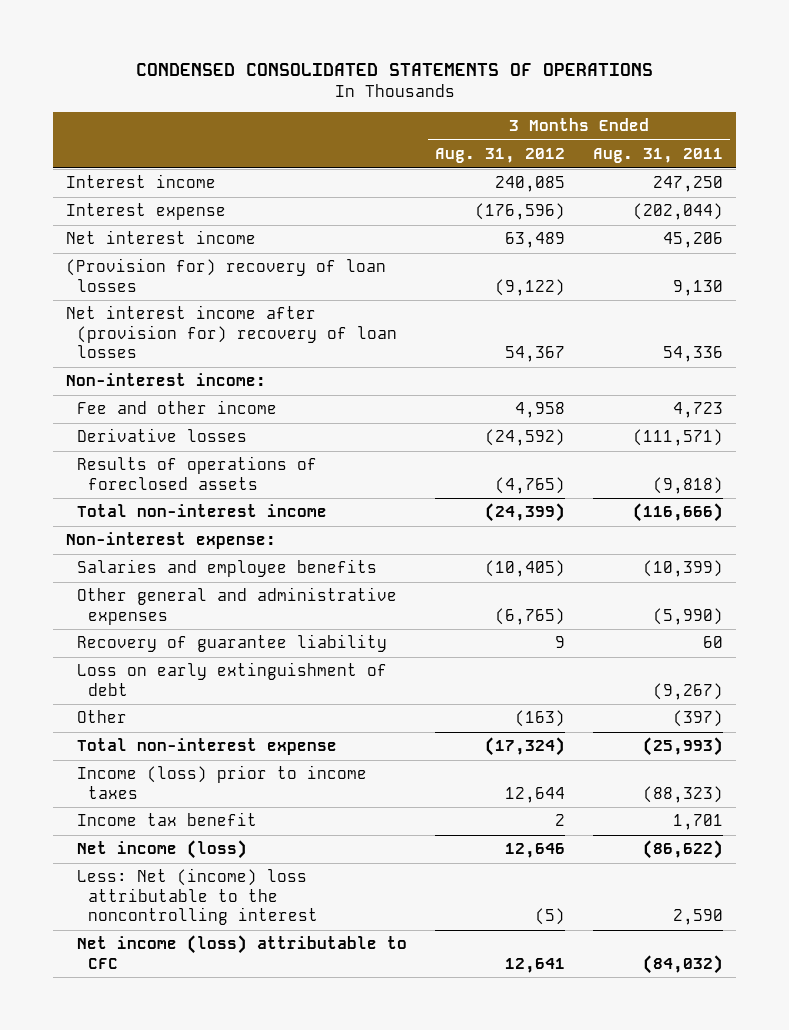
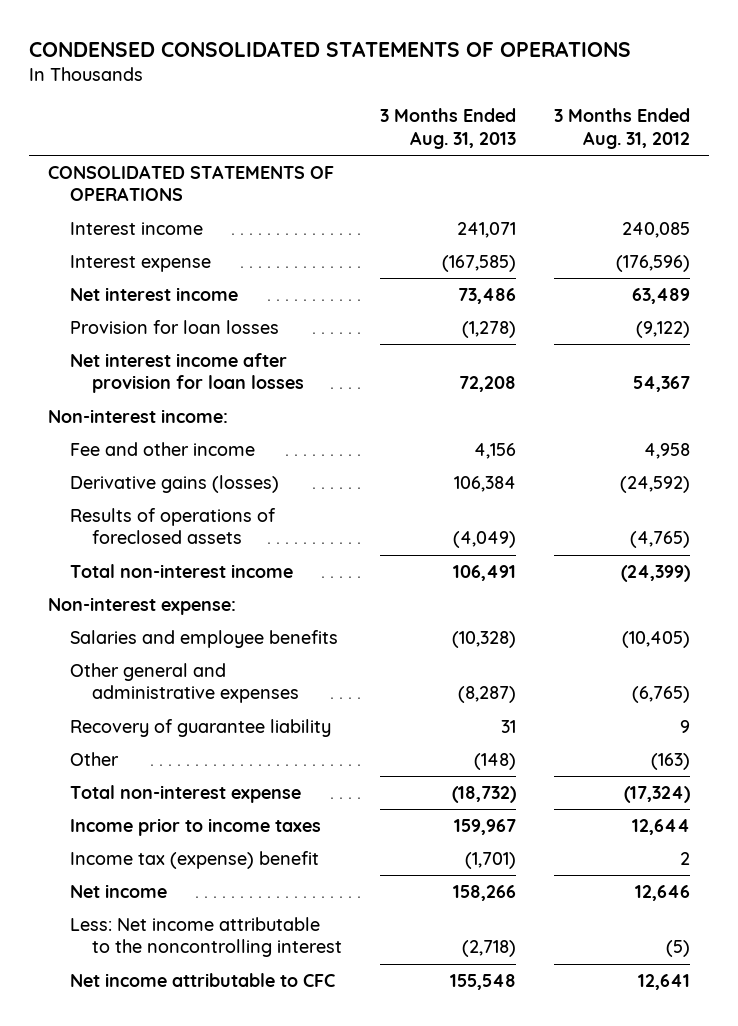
[592,148,723,164] Aug. 31, 2011 -> none
none -> [379,108,516,149] 3 Months Ended Aug. 31, 2013
none -> [47,165,334,202] CONSOLIDATED STATEMENTS OF OPERATIONS
[66,258,387,292] (Provision for) recovery of loan losses -> [69,320,279,335] Provision for loan losses
[66,305,398,359] Net interest income after (provision for) recovery of loan losses -> [69,353,304,394] Net interest income after provision for loan losses
[77,428,248,443] Derivative losses -> [69,475,279,494] Derivative gains (losses)
[77,662,388,696] Loss on early extinguishment of debt -> none
[77,765,368,799] Income (loss) prior to income taxes -> [69,818,321,837] Income prior to income taxes
[77,812,258,827] Income tax benefit -> [69,851,319,870] Income tax (expense) benefit
[77,840,248,860] Net income (loss) -> [69,884,167,899] Net income
[77,868,319,926] Less: Net (income) loss attributable to the noncontrolling interest -> [69,917,342,958] Less: Net income attributable to the noncontrolling interest
[77,935,408,969] Net income (loss) attributable to CFC -> [69,973,335,988] Net income attributable to CFC

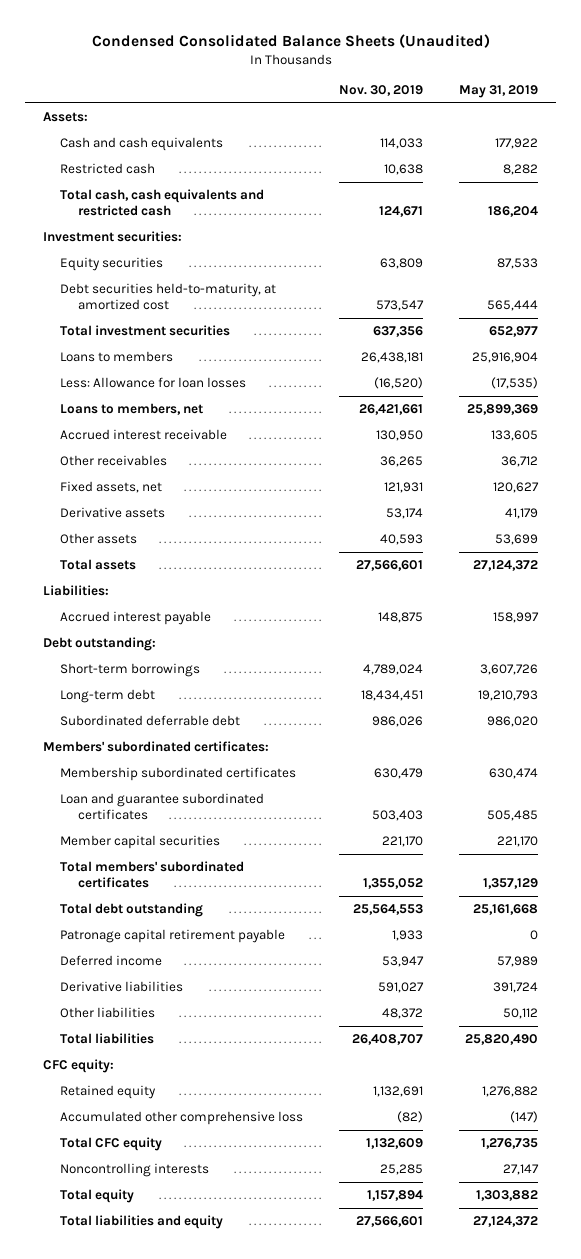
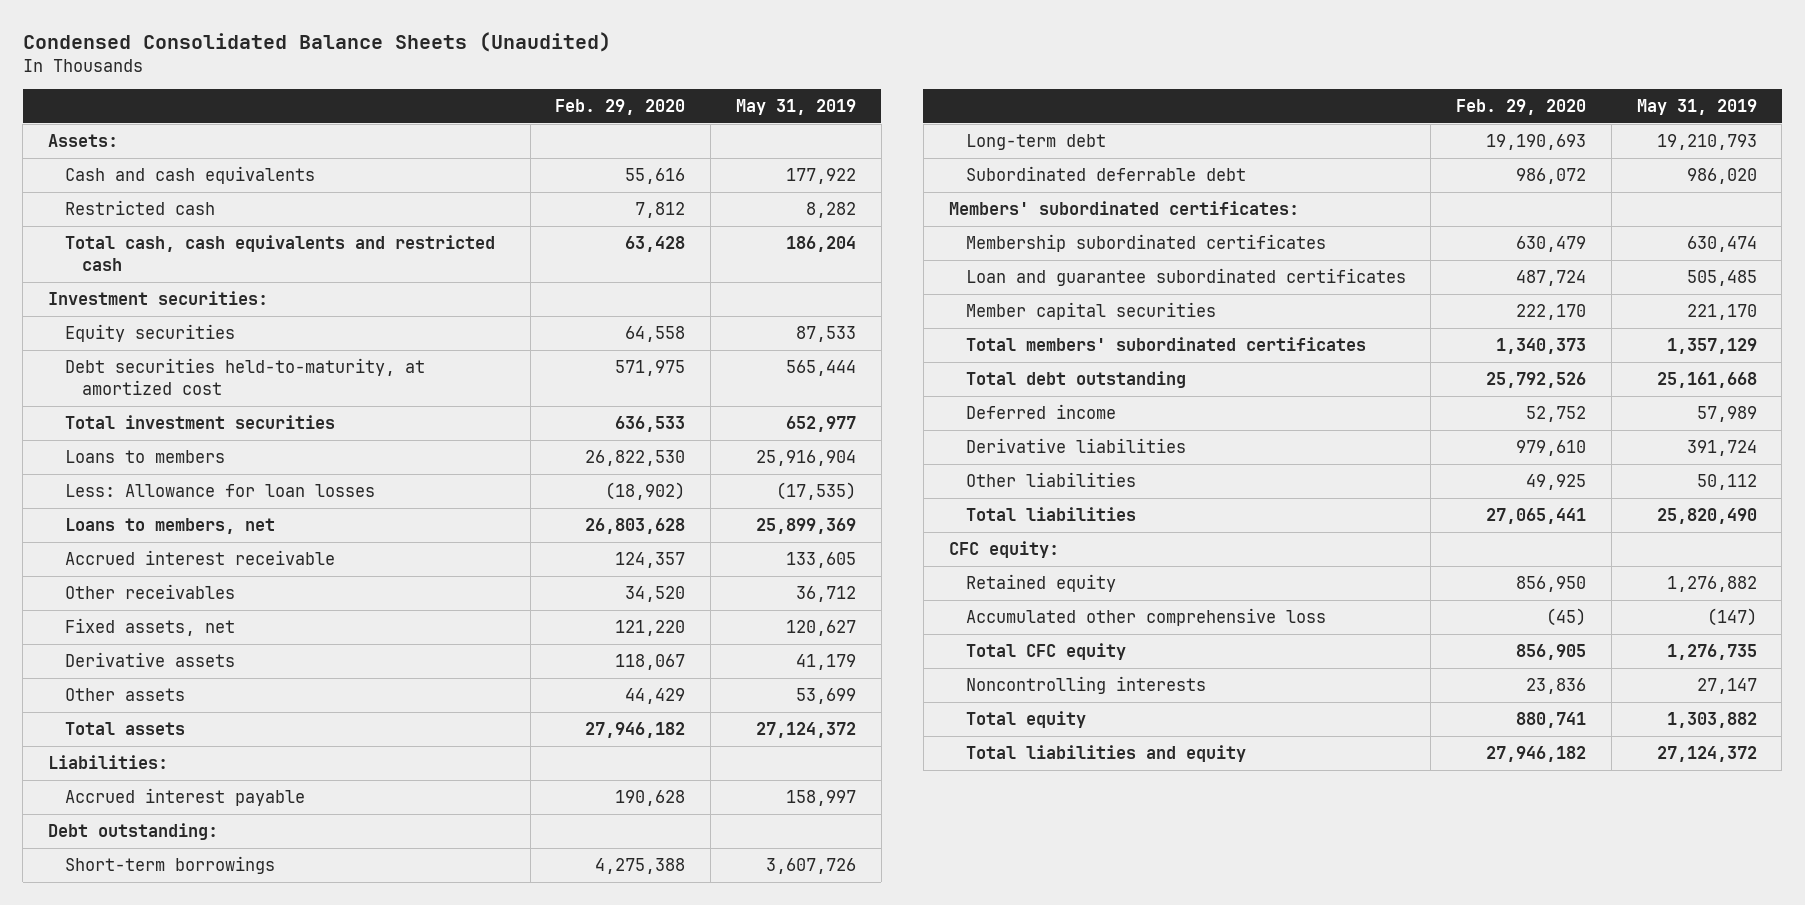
[339,84,424,96] Nov. 30, 2019 -> none
none -> [555,98,686,115] Feb. 29, 2020
[60,928,286,943] Patronage capital retirement payable -> none

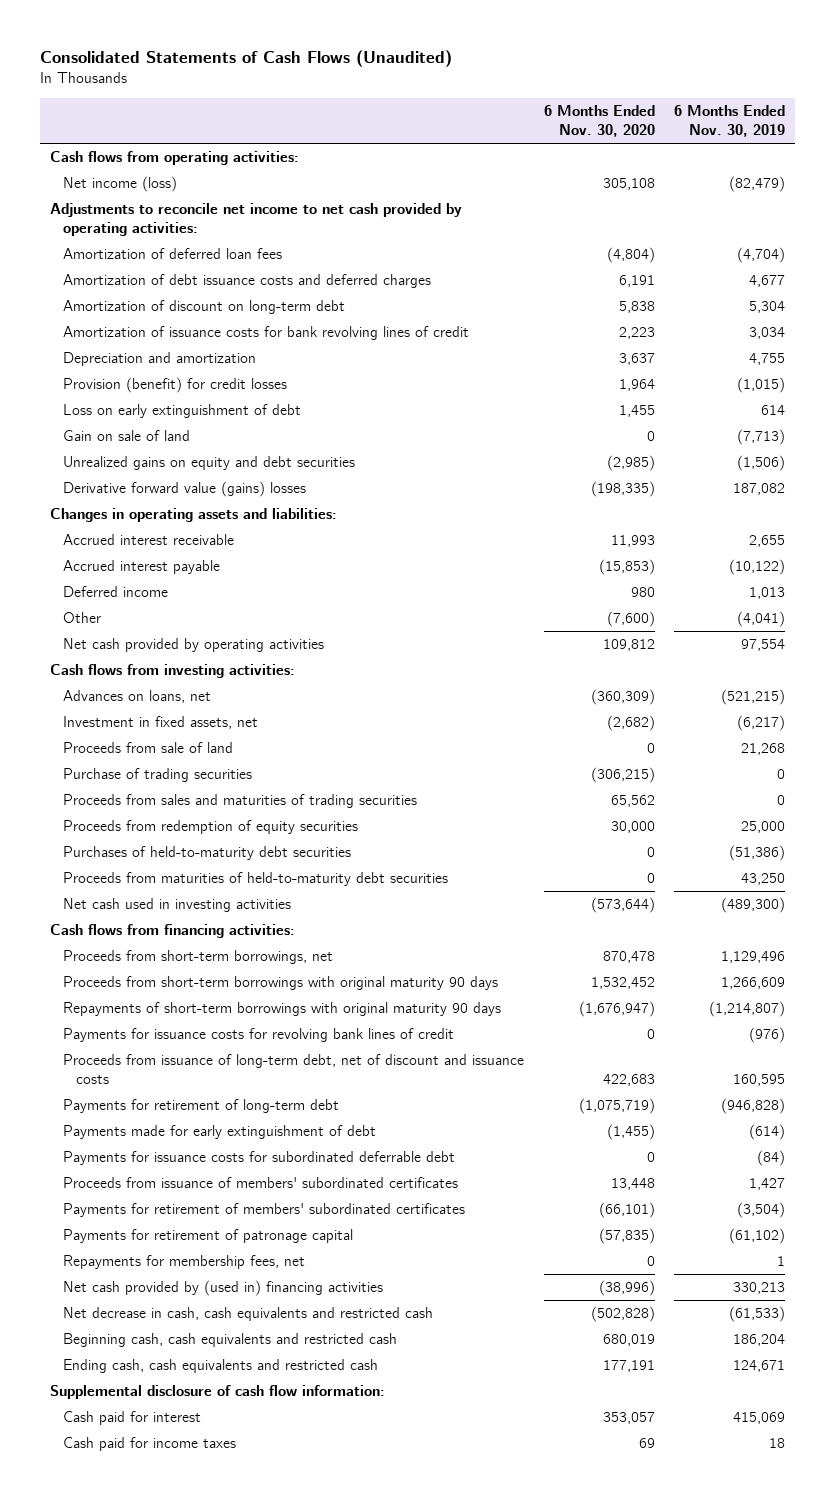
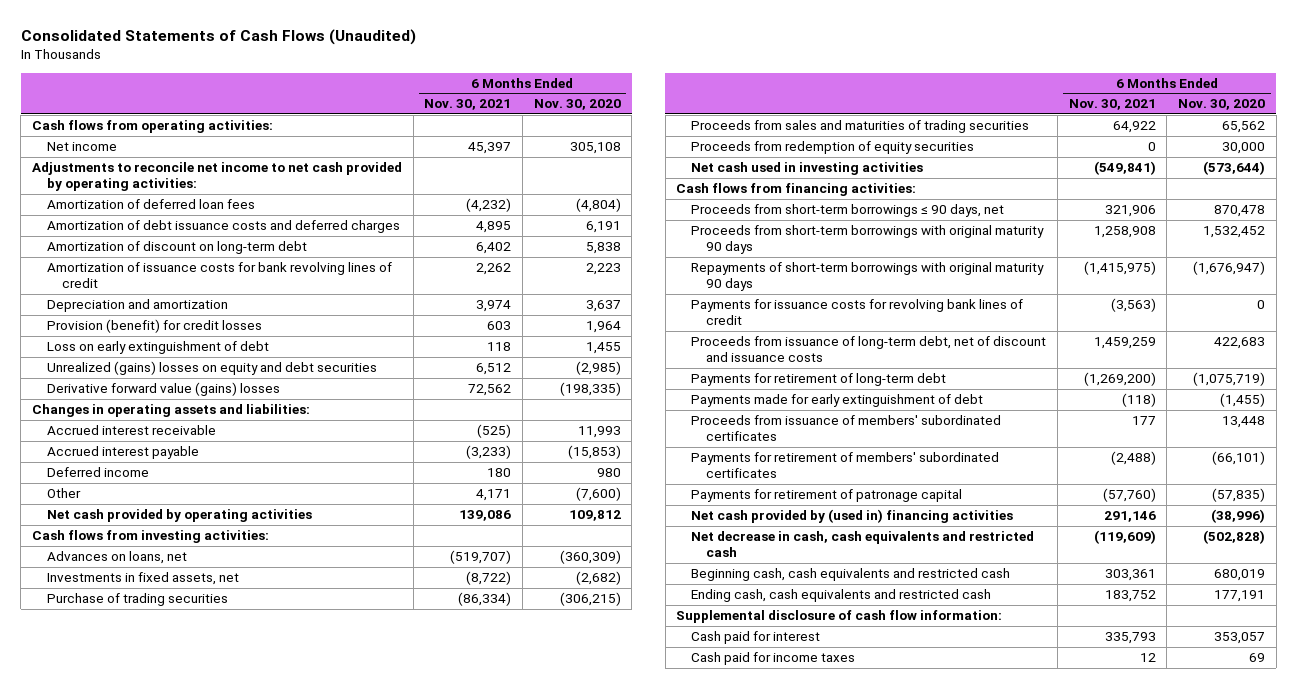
[674,105,786,138] 6 Months Ended Nov. 30, 2019 -> none
none -> [424,99,512,111] Nov. 30, 2021
[63,175,178,192] Net income (loss) -> [46,141,117,151] Net income
[63,429,191,441] Gain on sale of land -> none
[63,455,356,470] Unrealized gains on equity and debt securities -> [46,360,377,375] Unrealized (gains) losses on equity and debt securities
[63,741,234,753] Proceeds from sale of land -> none
[63,715,259,729] Investment in fixed assets, net -> [46,571,239,585] Investments in fixed assets, net
[63,845,352,860] Purchases of held-to-maturity debt securities -> none
[63,871,449,886] Proceeds from maturities of held-to-maturity debt securities -> none
[63,949,334,964] Proceeds from short-term borrowings, net -> [691,203,1005,217] Proceeds from short-term borrowings ≤ 90 days, net
[63,1150,456,1165] Payments for issuance costs for subordinated deferrable debt -> none
[63,1254,306,1269] Repayments for membership fees, net -> none

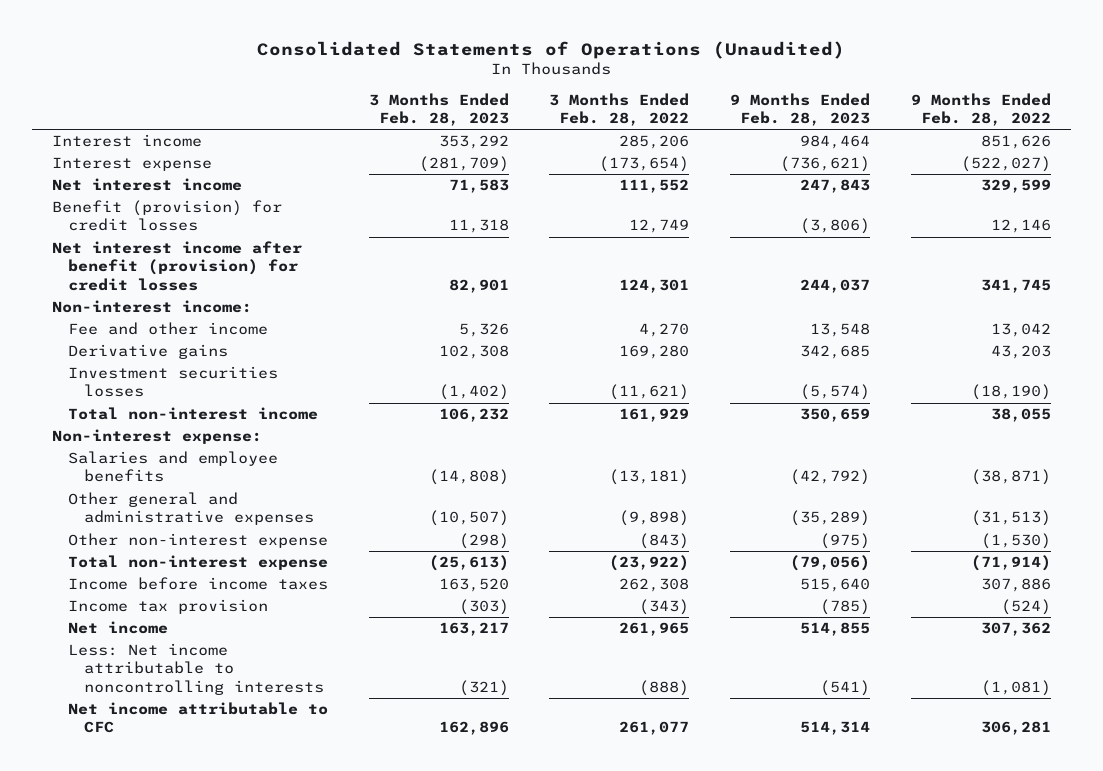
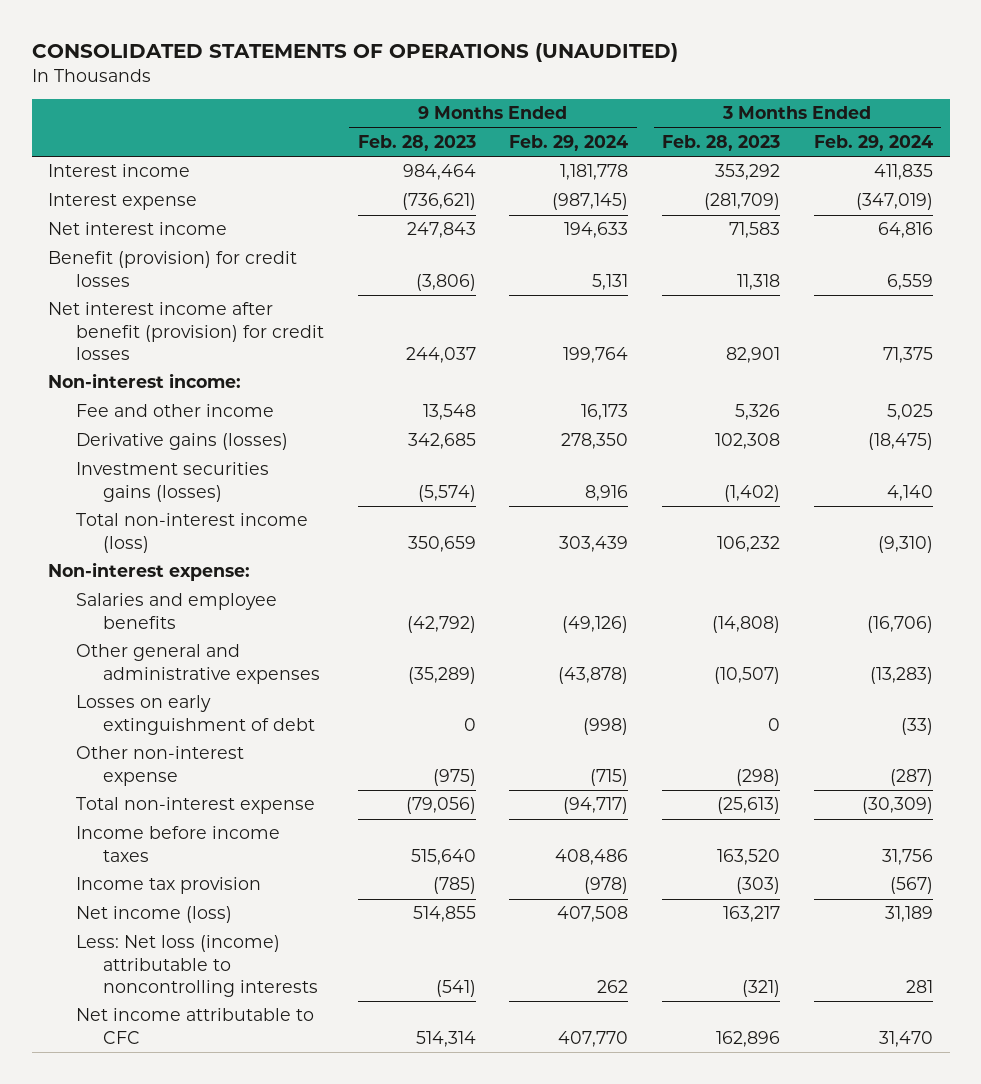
[257,40,846,59] Consolidated Statements of Operations (Unaudited) -> [31,43,678,63] CONSOLIDATED STATEMENTS OF OPERATIONS (UNAUDITED)
[549,92,690,127] 3 Months Ended Feb. 28, 2022 -> none
[910,92,1051,127] 9 Months Ended Feb. 28, 2022 -> none
none -> [509,134,629,151] Feb. 29, 2024
none -> [813,134,933,151] Feb. 29, 2024
[68,344,229,360] Derivative gains -> [75,433,288,451] Derivative gains (losses)
[68,366,279,398] Investment securities losses -> [75,462,269,502] Investment securities gains (losses)
[68,407,319,421] Total non-interest income -> [75,513,308,553] Total non-interest income (loss)
none -> [75,695,316,735] Losses on early extinguishment of debt
[68,621,169,635] Net income -> [75,906,232,924] Net income (loss)
[68,643,324,695] Less: Net income attributable to noncontrolling interests -> [75,935,319,998] Less: Net loss (income) attributable to noncontrolling interests

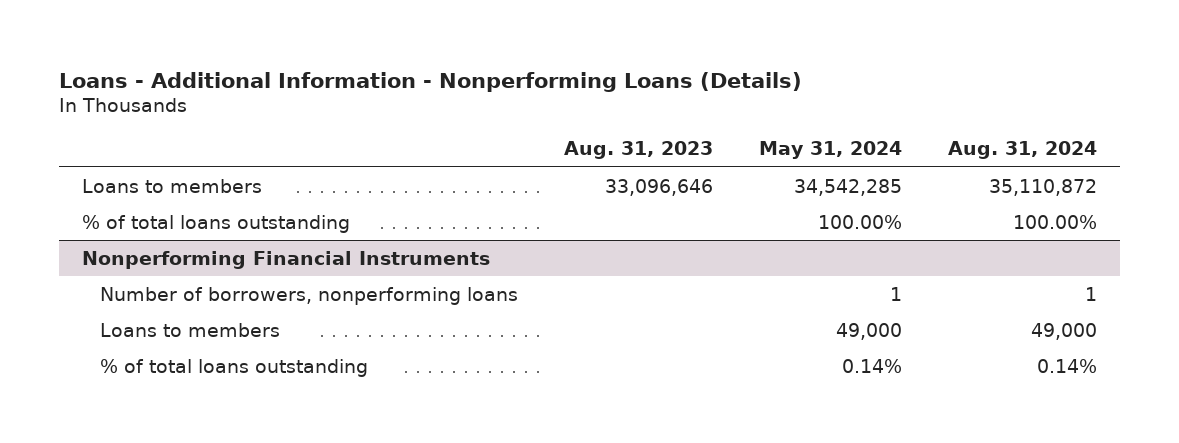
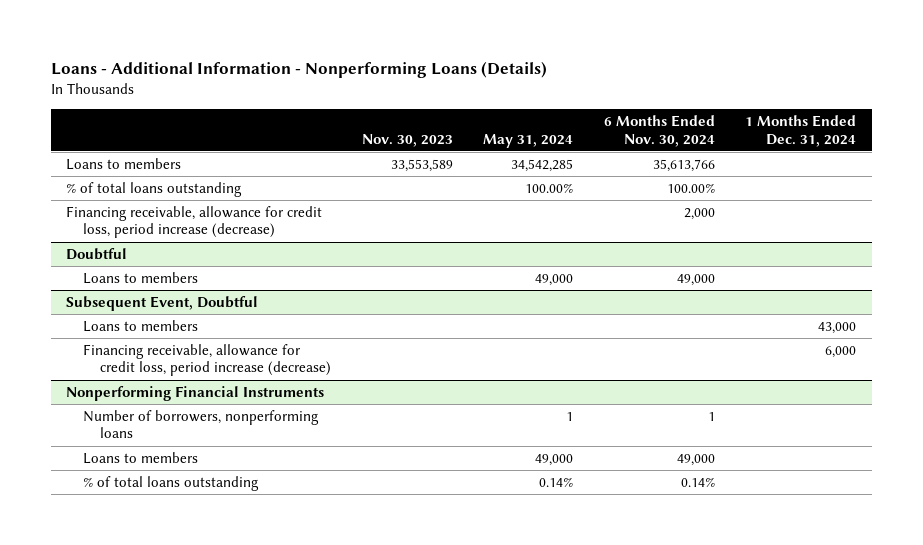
[564,141,714,160] Aug. 31, 2023 -> none
[947,141,1097,160] Aug. 31, 2024 -> none
none -> [361,133,453,147] Nov. 30, 2023
none -> [603,115,715,147] 6 Months Ended Nov. 30, 2024
none -> [745,115,857,147] 1 Months Ended Dec. 31, 2024
none -> [66,205,323,239] Financing receivable, allowance for credit loss, period increase (decrease)
none -> [66,247,128,260] Doubtful
none -> [83,271,199,284] Loans to members
none -> [66,295,259,311] Subsequent Event, Doubtful
none -> [83,319,199,332] Loans to members
none -> [83,343,332,377] Financing receivable, allowance for credit loss, period increase (decrease)

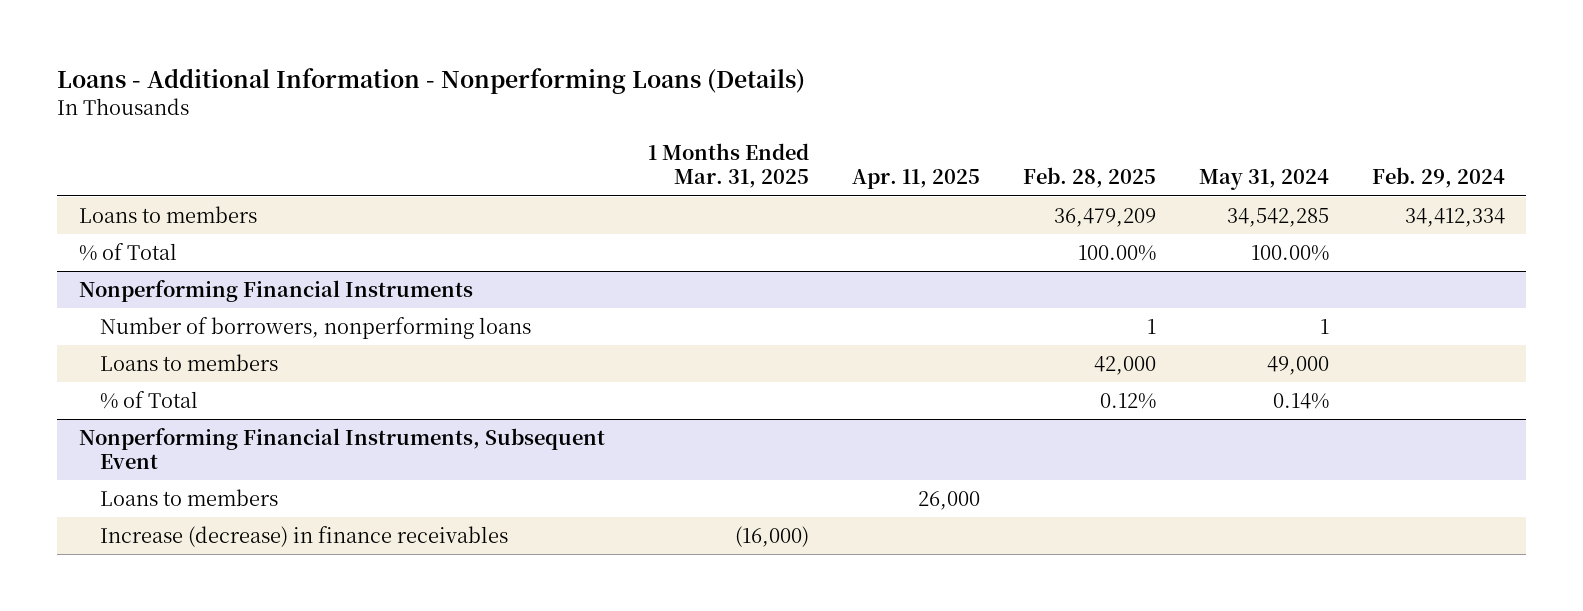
[361,133,453,147] Nov. 30, 2023 -> none
[603,115,715,147] 6 Months Ended Nov. 30, 2024 -> none
[745,115,857,147] 1 Months Ended Dec. 31, 2024 -> none
none -> [647,143,809,189] 1 Months Ended Mar. 31, 2025
none -> [851,169,980,190] Apr. 11, 2025
none -> [1022,167,1156,189] Feb. 28, 2025
none -> [1371,167,1505,189] Feb. 29, 2024
[66,205,323,239] Financing receivable, allowance for credit loss, period increase (decrease) -> none
[66,247,128,260] Doubtful -> none
[83,271,199,284] Loans to members -> none
[66,295,259,311] Subsequent Event, Doubtful -> none
[83,319,199,332] Loans to members -> none
[83,343,332,377] Financing receivable, allowance for credit loss, period increase (decrease) -> none
[66,181,243,197] % of total loans outstanding -> [78,242,177,261] % of Total
[83,475,260,491] % of total loans outstanding -> [100,390,199,409] % of Total
none -> [78,427,605,470] Nonperforming Financial Instruments, Subsequent Event
none -> [100,488,279,506] Loans to members
none -> [100,525,509,547] Increase (decrease) in finance receivables

